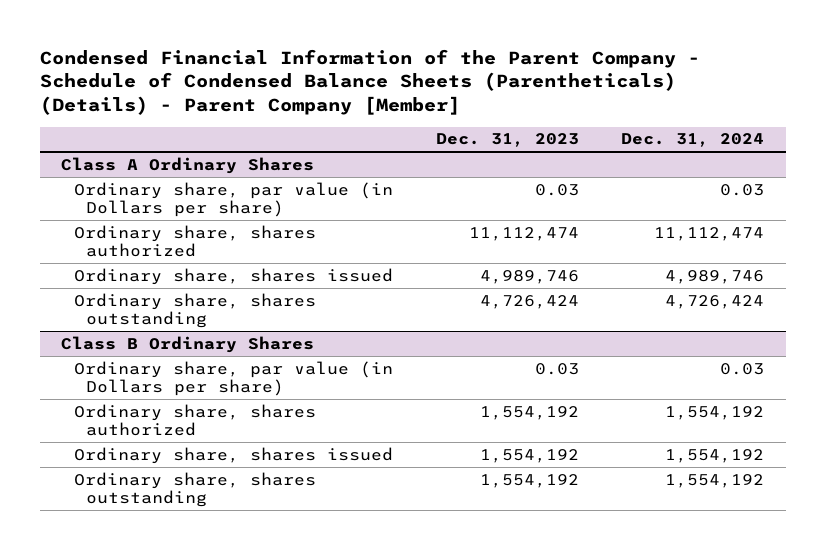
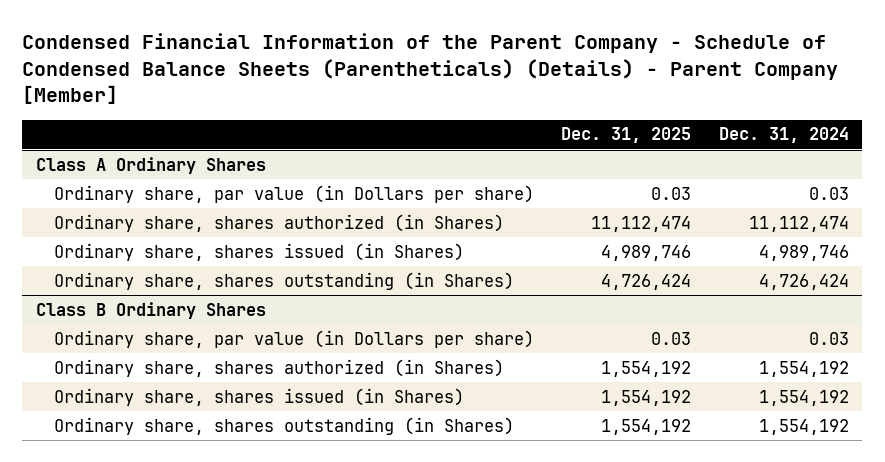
[435,133,579,148] Dec. 31, 2023 -> none
none -> [561,127,692,144] Dec. 31, 2025
[73,224,316,258] Ordinary share, shares authorized -> [53,213,504,232] Ordinary share, shares authorized (in Shares)
[73,267,393,285] Ordinary share, shares issued -> [53,242,464,261] Ordinary share, shares issued (in Shares)
[73,292,316,329] Ordinary share, shares outstanding -> [53,271,514,290] Ordinary share, shares outstanding (in Shares)
[73,403,316,437] Ordinary share, shares authorized -> [53,358,504,377] Ordinary share, shares authorized (in Shares)
[73,446,393,464] Ordinary share, shares issued -> [53,387,464,406] Ordinary share, shares issued (in Shares)
[73,471,316,508] Ordinary share, shares outstanding -> [53,416,514,435] Ordinary share, shares outstanding (in Shares)

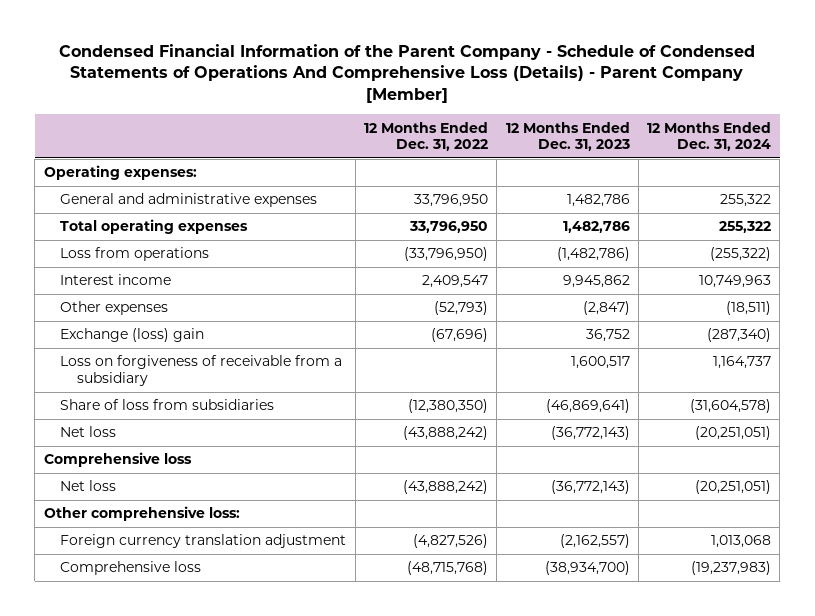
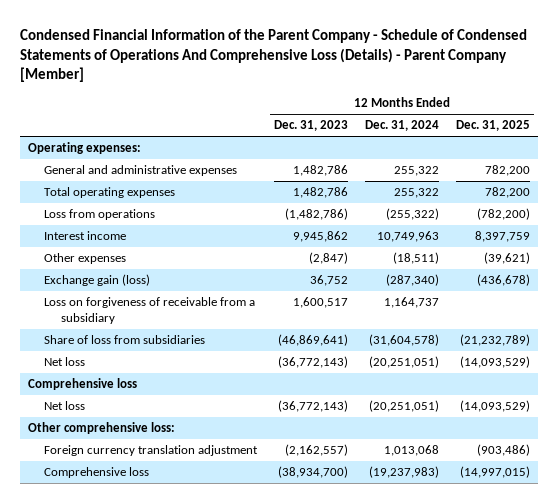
[363,121,488,152] 12 Months Ended Dec. 31, 2022 -> none
none -> [455,120,530,132] Dec. 31, 2025
[60,328,205,343] Exchange (loss) gain -> [44,274,151,287] Exchange gain (loss)

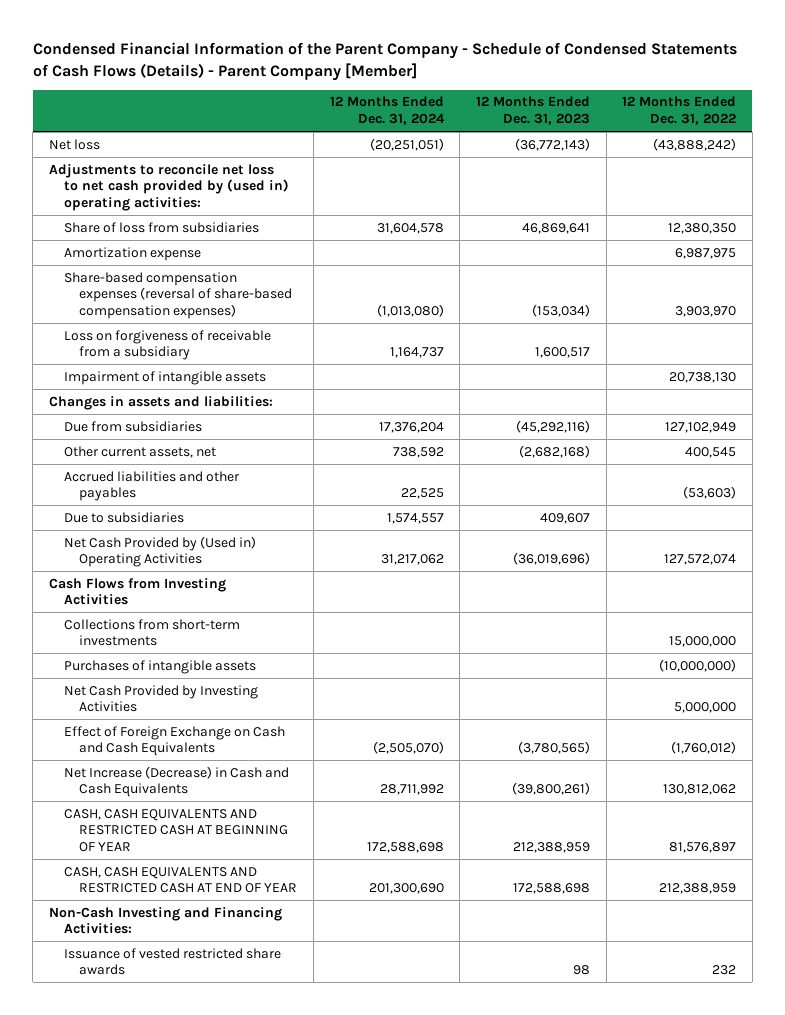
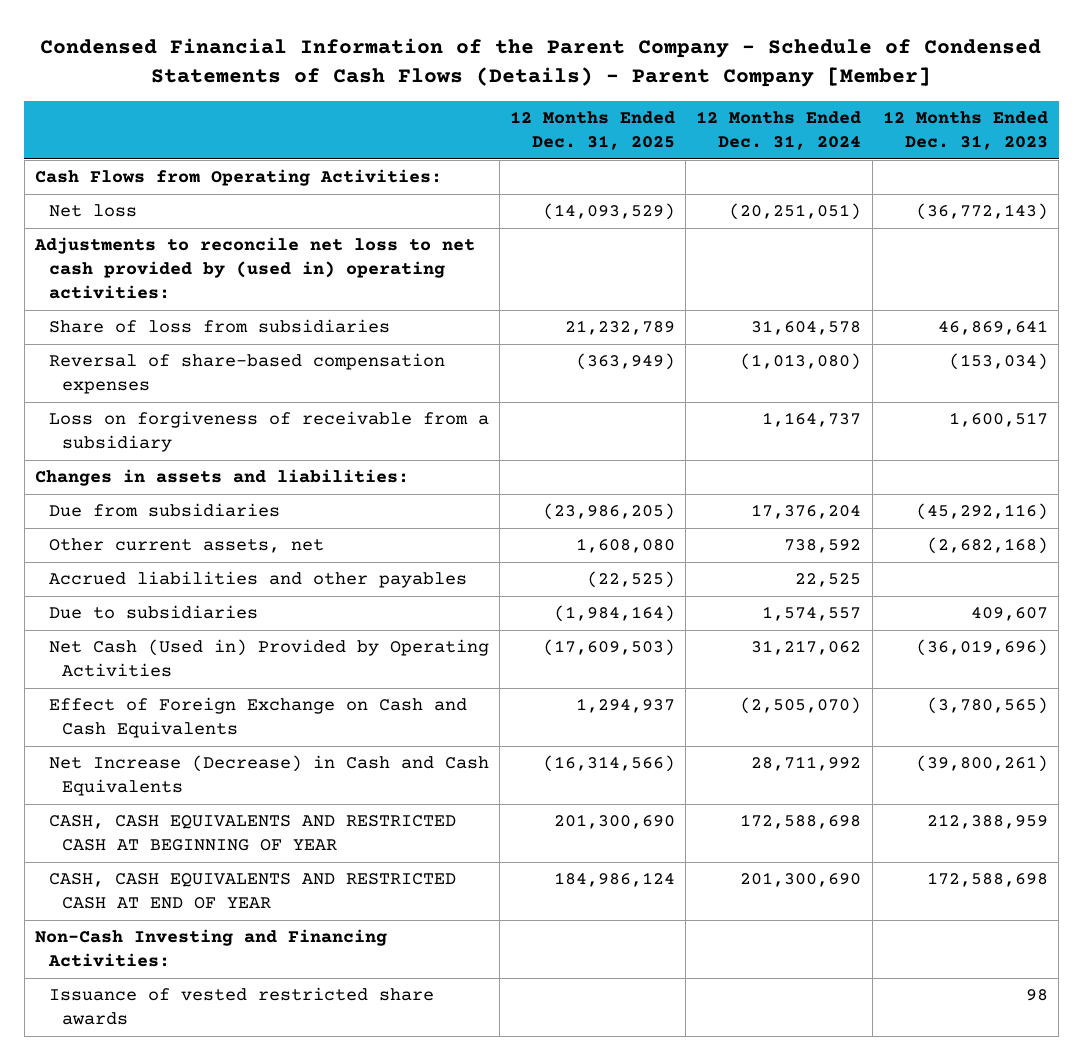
[622,96,737,126] 12 Months Ended Dec. 31, 2022 -> none
none -> [509,111,675,151] 12 Months Ended Dec. 31, 2025
none -> [35,169,443,187] Cash Flows from Operating Activities:
[64,246,202,261] Amortization expense -> none
[64,271,293,320] Share-based compensation expenses (reversal of share-based compensation expenses) -> [48,353,445,395] Reversal of share-based compensation expenses
[64,370,267,385] Impairment of intangible assets -> none
[48,577,226,606] Cash Flows from Investing Activities -> none
[64,618,241,647] Collections from short-term investments -> none
[64,659,257,674] Purchases of intangible assets -> none
[64,684,259,713] Net Cash Provided by Investing Activities -> none
[64,535,257,568] Net Cash Provided by (Used in) Operating Activities -> [48,639,489,678] Net Cash (Used in) Provided by Operating Activities

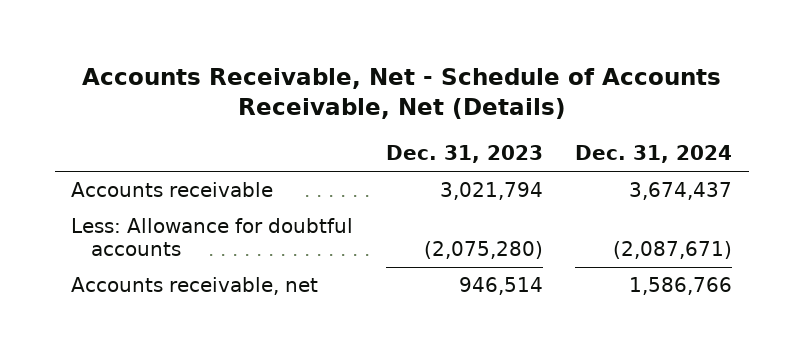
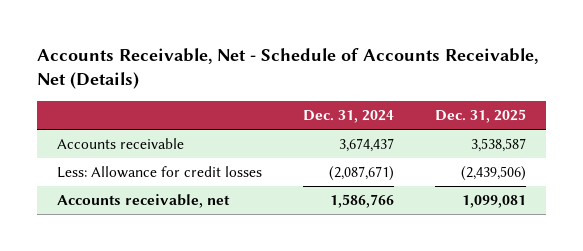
[385,145,543,164] Dec. 31, 2023 -> none
none -> [434,109,526,124] Dec. 31, 2025
[71,218,354,257] Less: Allowance for doubtful accounts -> [57,166,263,179] Less: Allowance for credit losses

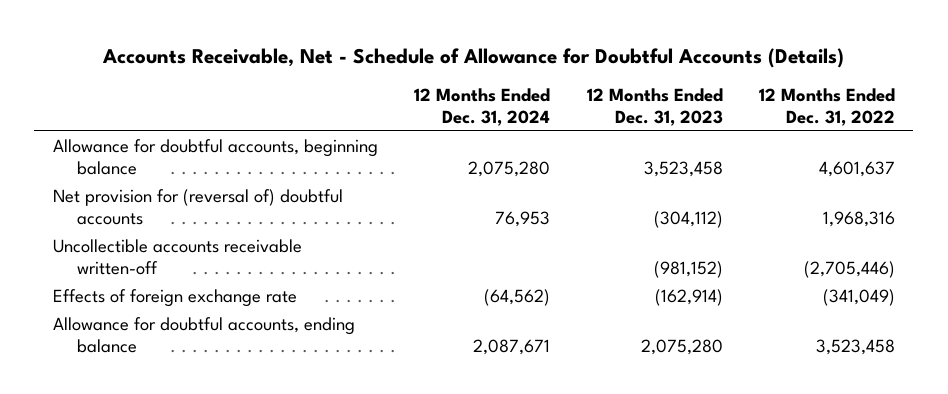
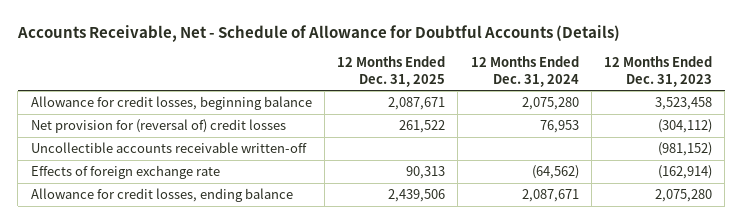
[759,88,896,127] 12 Months Ended Dec. 31, 2022 -> none
none -> [337,56,446,87] 12 Months Ended Dec. 31, 2025
[52,138,378,175] Allowance for doubtful accounts, beginning balance -> [30,96,312,111] Allowance for credit losses, beginning balance
[52,188,343,225] Net provision for (reversal of) doubtful accounts -> [30,119,286,134] Net provision for (reversal of) credit losses
[52,316,355,353] Allowance for doubtful accounts, ending balance -> [30,188,293,203] Allowance for credit losses, ending balance

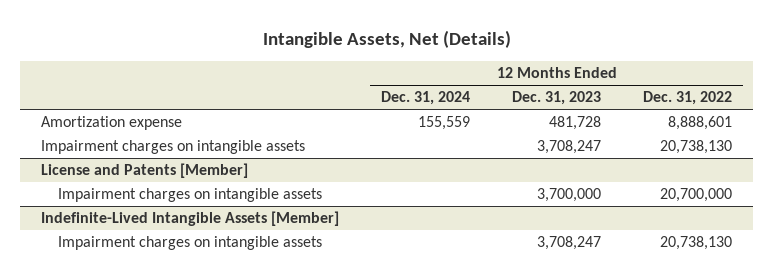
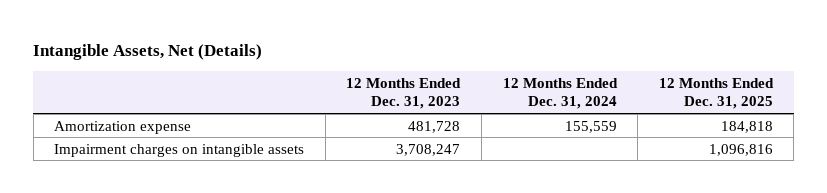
[643,91,733,106] Dec. 31, 2022 -> none
none -> [658,77,774,110] 12 Months Ended Dec. 31, 2025
[40,163,248,179] License and Patents [Member] -> none
[57,188,322,203] Impairment charges on intangible assets -> none
[40,211,339,227] Indefinite-Lived Intangible Assets [Member] -> none
[57,236,322,251] Impairment charges on intangible assets -> none

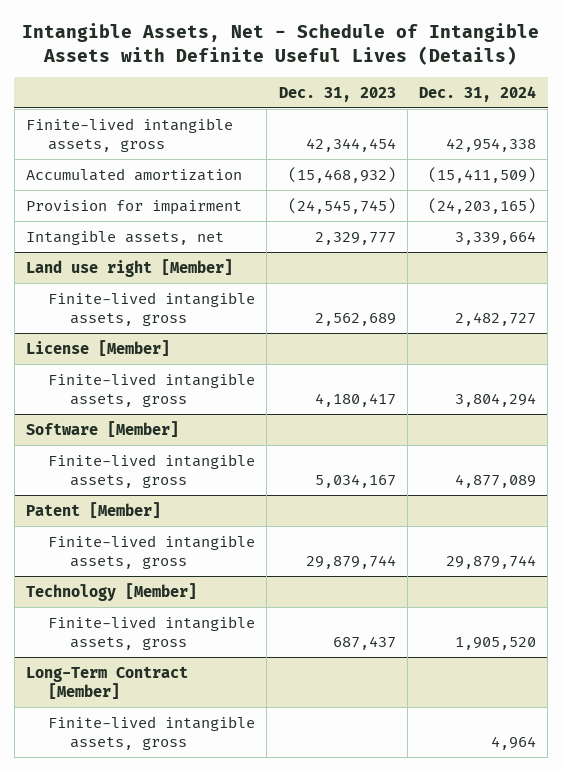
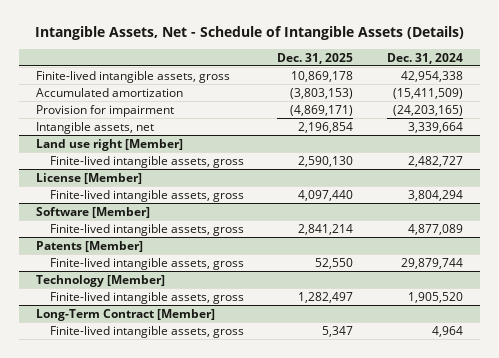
[22,23,540,65] Intangible Assets, Net - Schedule of Intangible Assets with Definite Useful Lives (Details) -> [34,26,464,41] Intangible Assets, Net - Schedule of Intangible Assets (Details)
[278,86,396,102] Dec. 31, 2023 -> none
none -> [277,52,354,64] Dec. 31, 2025
[26,501,162,518] Patent [Member] -> [36,240,144,252] Patents [Member]

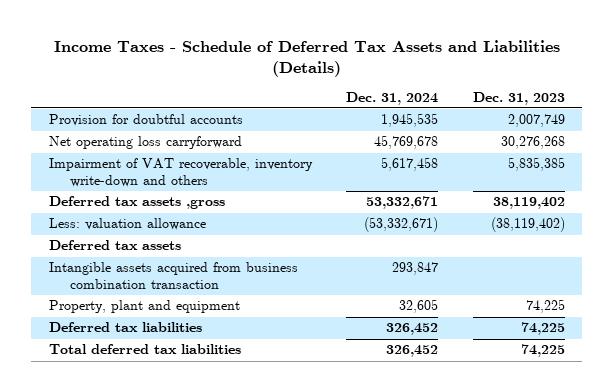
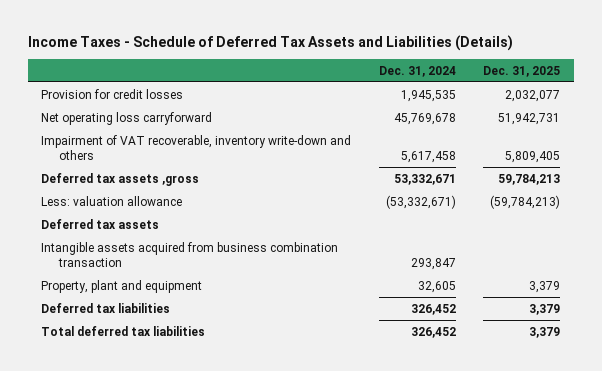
[472,91,565,105] Dec. 31, 2023 -> none
none -> [483,65,561,77] Dec. 31, 2025
[48,114,243,127] Provision for doubtful accounts -> [41,88,184,99] Provision for credit losses

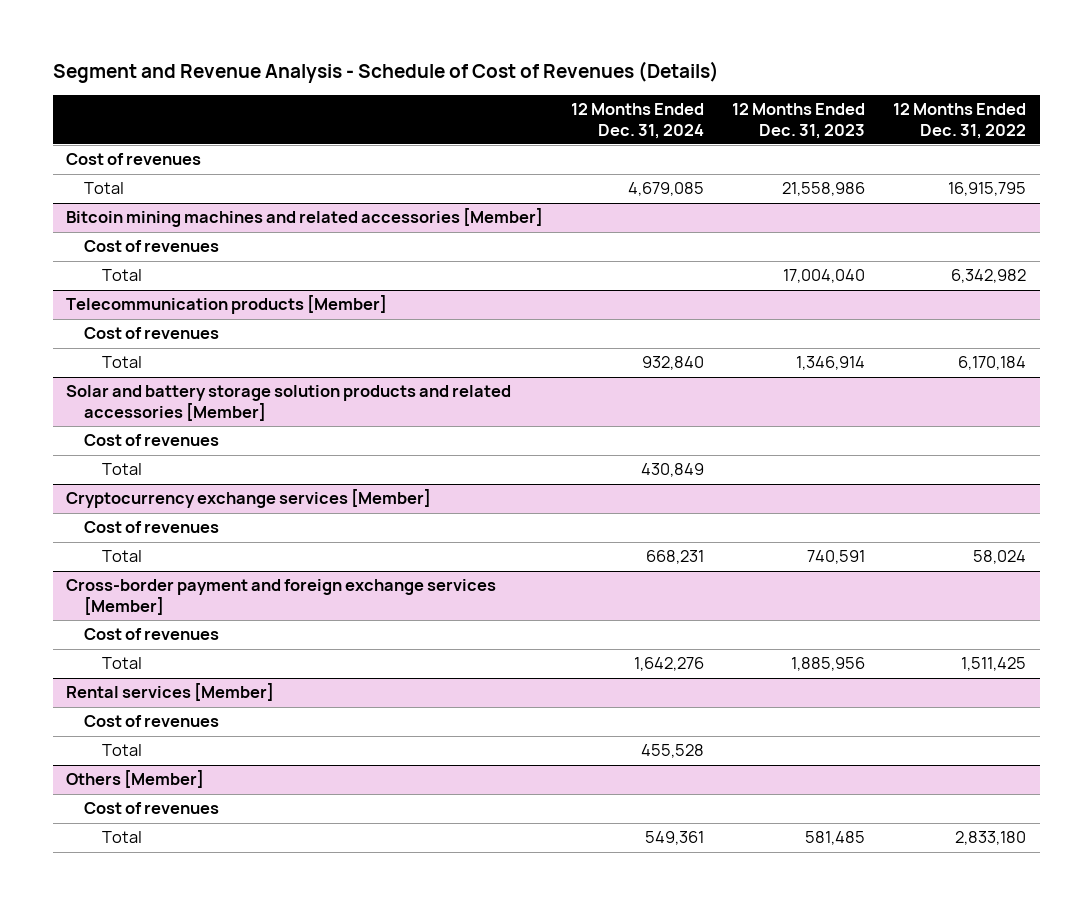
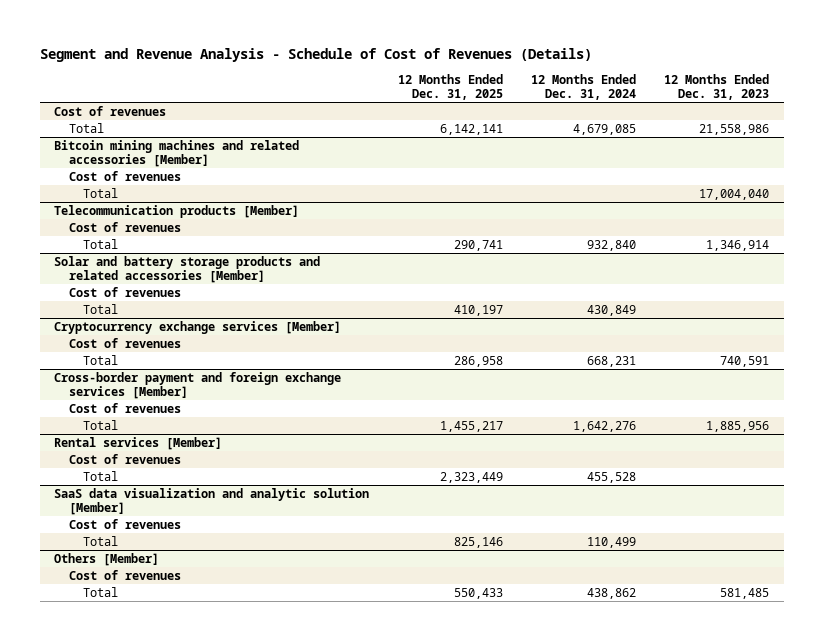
[892,103,1026,139] 12 Months Ended Dec. 31, 2022 -> none
none -> [397,74,503,101] 12 Months Ended Dec. 31, 2025
[66,385,512,421] Solar and battery storage solution products and related accessories [Member] -> [54,256,321,284] Solar and battery storage products and related accessories [Member]
none -> [54,488,370,516] SaaS data visualization and analytic solution [Member]
none -> [68,519,181,530] Cost of revenues
none -> [83,536,119,547] Total
[645,831,705,846] 549,361 -> [586,588,636,600] 438,862

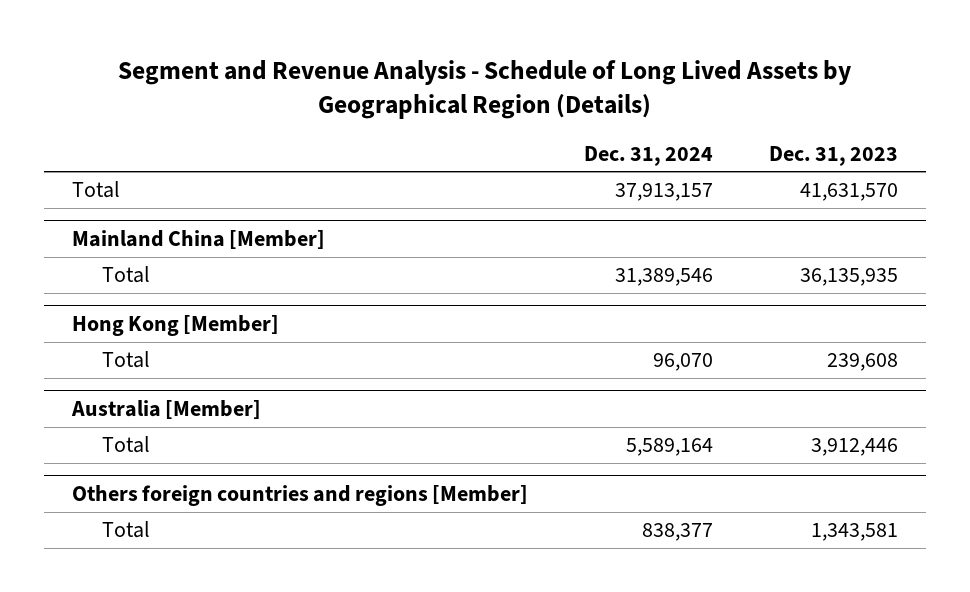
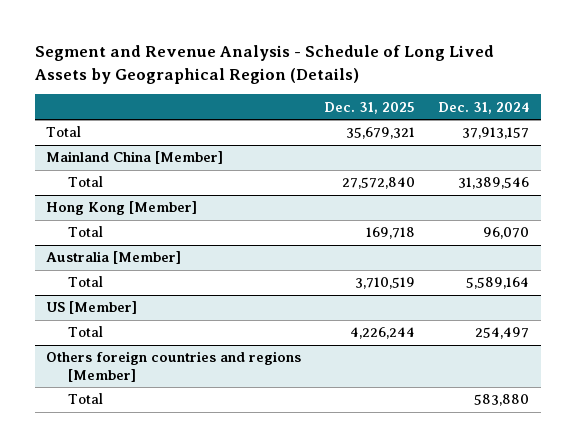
[769,145,899,166] Dec. 31, 2023 -> none
none -> [324,101,416,114] Dec. 31, 2025
none -> [46,301,138,315] US [Member]
none -> [67,326,103,338] Total
[642,523,714,542] 838,377 -> [474,394,530,407] 583,880

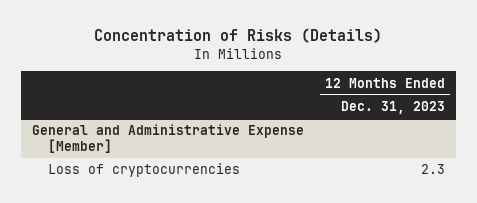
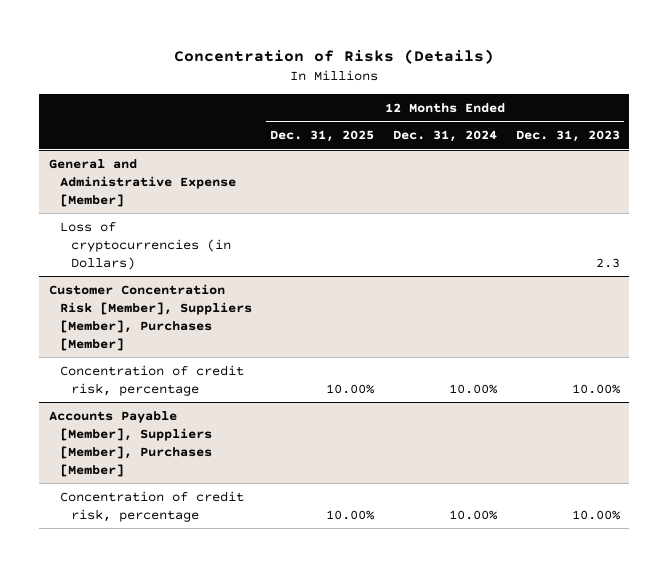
none -> [270,130,375,143] Dec. 31, 2025
none -> [392,130,497,143] Dec. 31, 2024
[47,163,240,178] Loss of cryptocurrencies -> [59,221,232,270] Loss of cryptocurrencies (in Dollars)
none -> [48,283,252,351] Customer Concentration Risk [Member], Suppliers [Member], Purchases [Member]
none -> [59,364,244,396] Concentration of credit risk, percentage
none -> [48,410,212,477] Accounts Payable [Member], Suppliers [Member], Purchases [Member]
none -> [59,490,244,522] Concentration of credit risk, percentage

